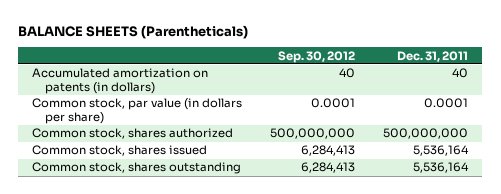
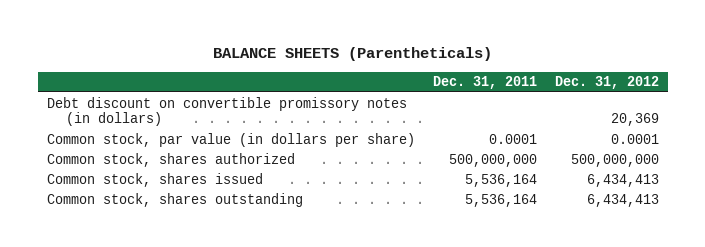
[278,50,356,63] Sep. 30, 2012 -> none
none -> [554,76,659,90] Dec. 31, 2012
[32,68,209,95] Accumulated amortization on patents (in dollars) -> none
none -> [46,96,407,127] Debt discount on convertible promissory notes (in dollars)

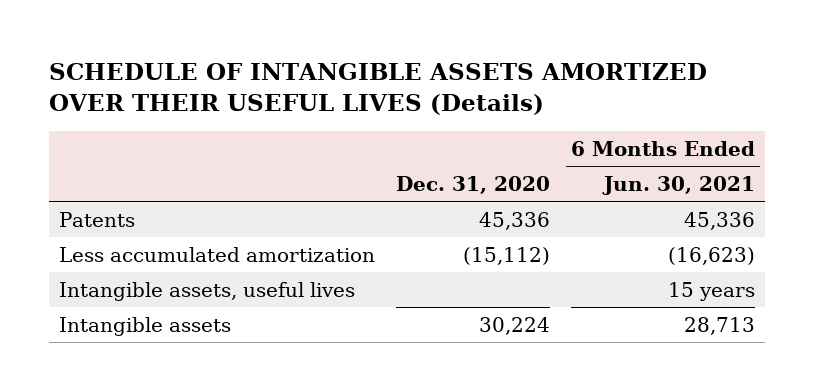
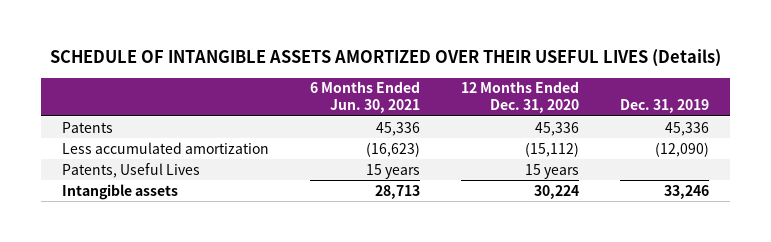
[396,175,551,194] Dec. 31, 2020 -> none
none -> [461,81,580,114] 12 Months Ended Dec. 31, 2020
none -> [620,99,710,114] Dec. 31, 2019
[59,281,356,301] Intangible assets, useful lives -> [61,162,200,178] Patents, Useful Lives

